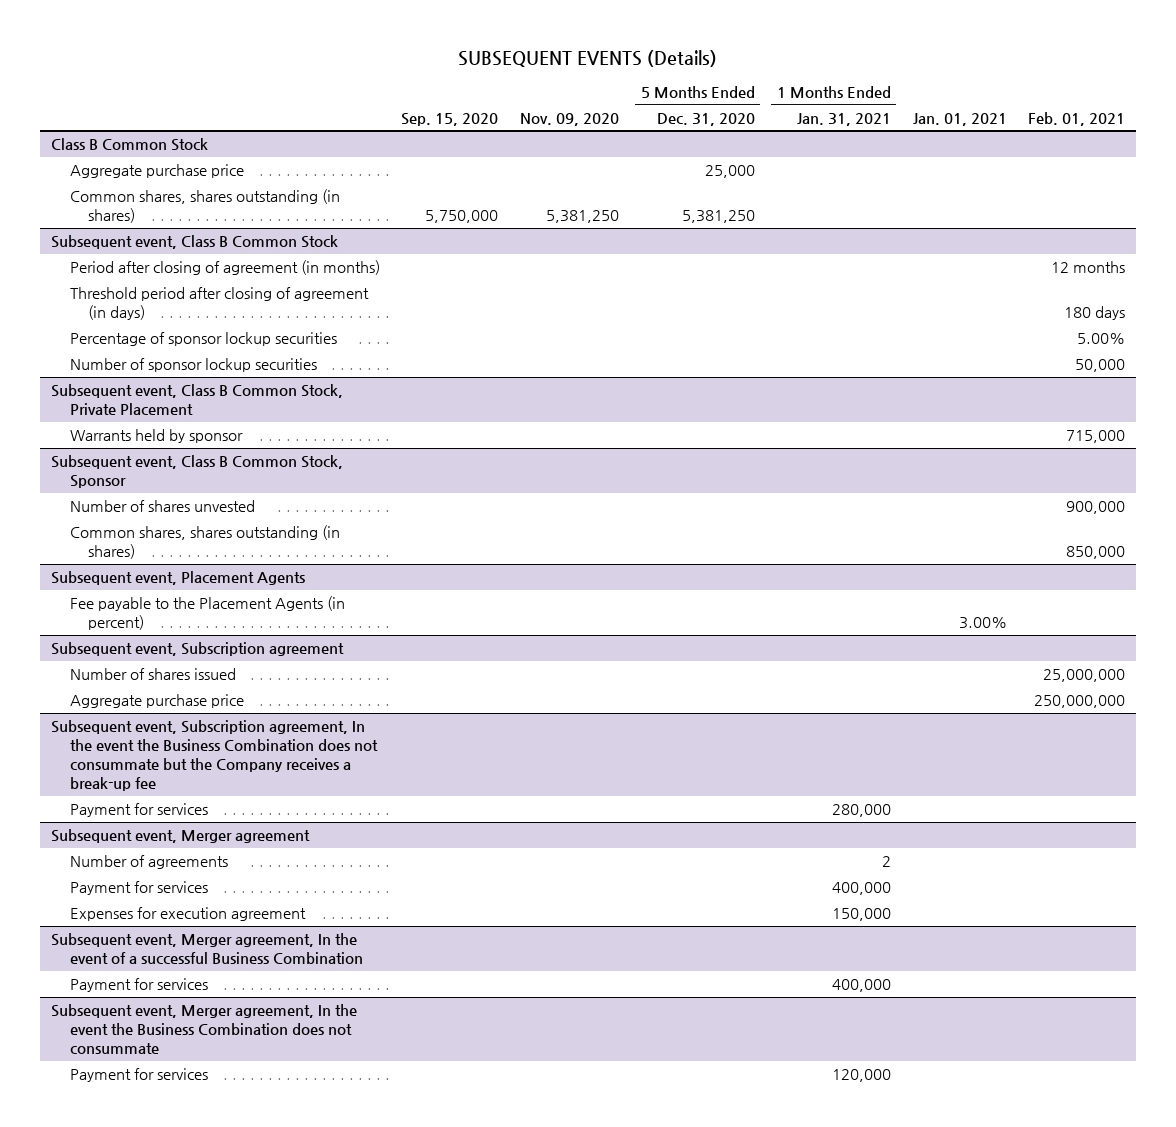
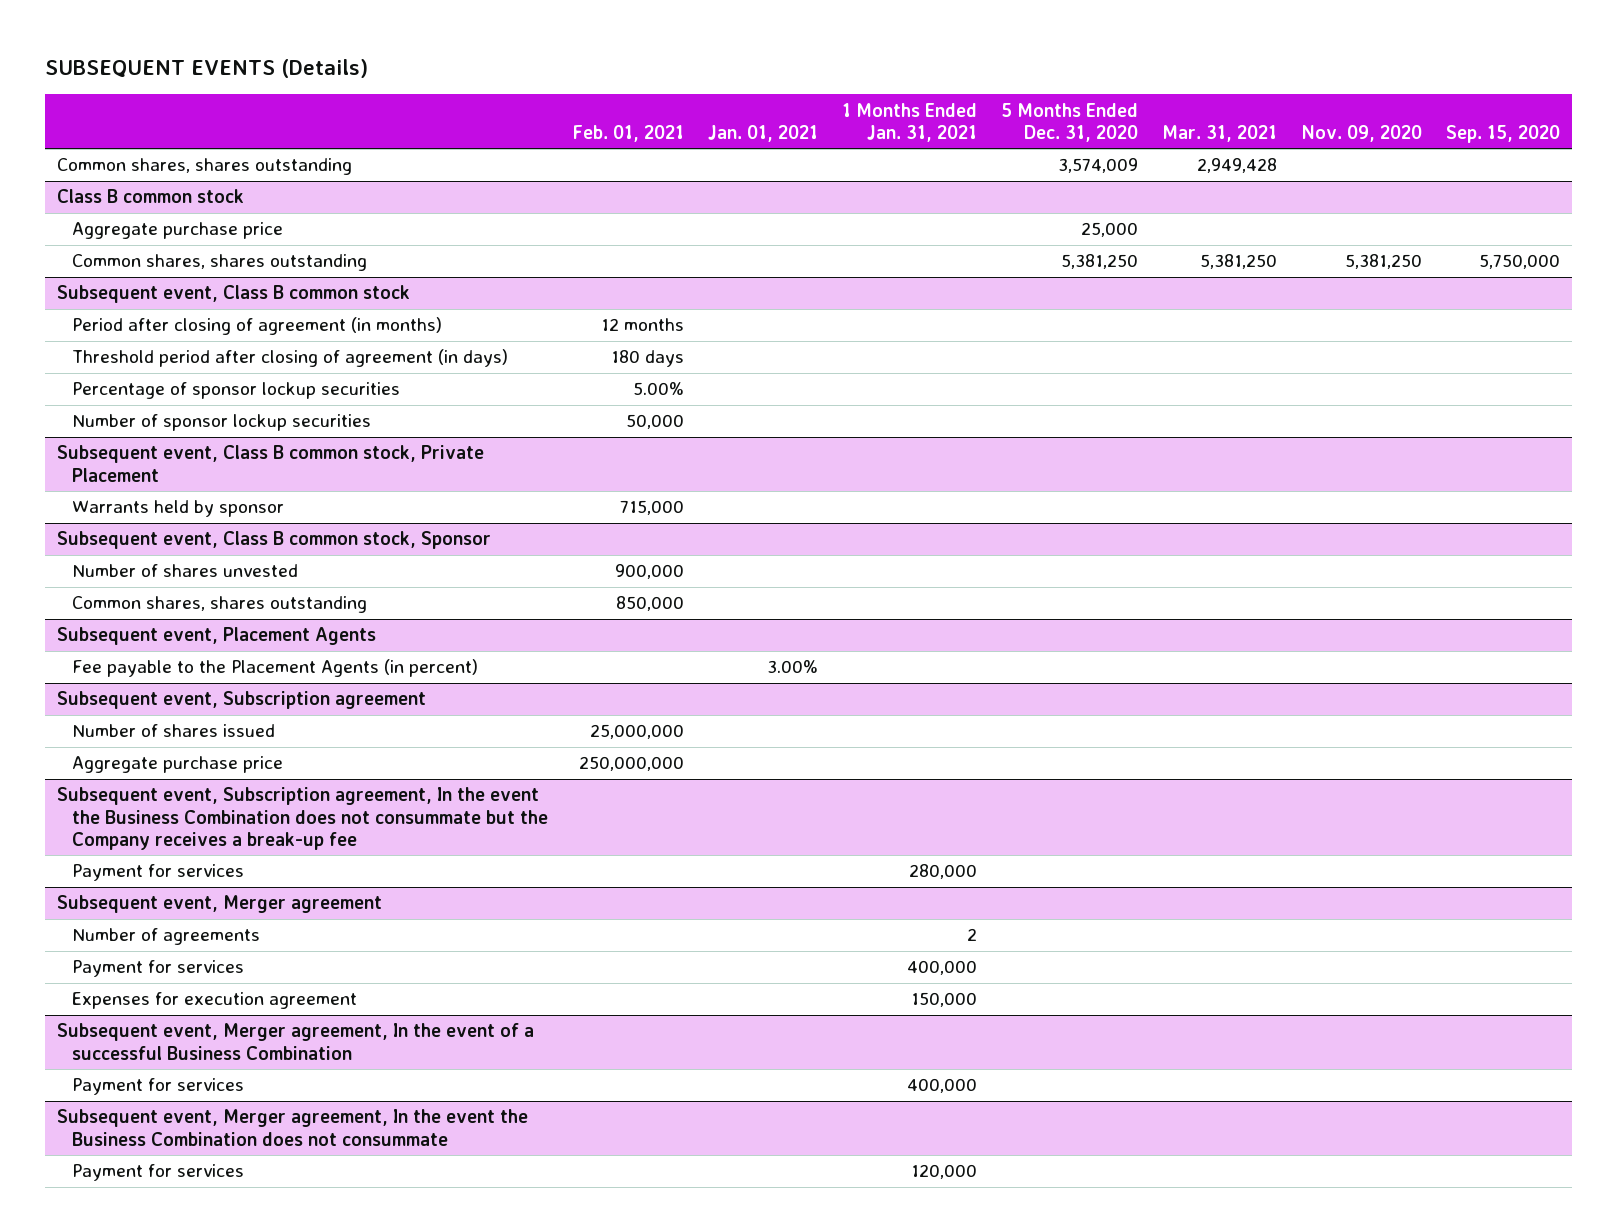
none -> [1162,125,1278,143] Mar. 31, 2021
none -> [57,158,353,176] Common shares, shares outstanding
[51,138,209,152] Class B Common Stock -> [57,189,245,204] Class B common stock
[69,189,340,224] Common shares, shares outstanding (in shares) -> [71,254,367,272] Common shares, shares outstanding
[51,235,339,250] Subsequent event, Class B Common Stock -> [57,285,411,304] Subsequent event, Class B common stock
[51,384,344,416] Subsequent event, Class B Common Stock, Private Placement -> [57,445,485,482] Subsequent event, Class B common stock, Private Placement
[51,455,344,489] Subsequent event, Class B Common Stock, Sponsor -> [57,531,492,550] Subsequent event, Class B common stock, Sponsor
[69,525,340,560] Common shares, shares outstanding (in shares) -> [71,596,367,614] Common shares, shares outstanding

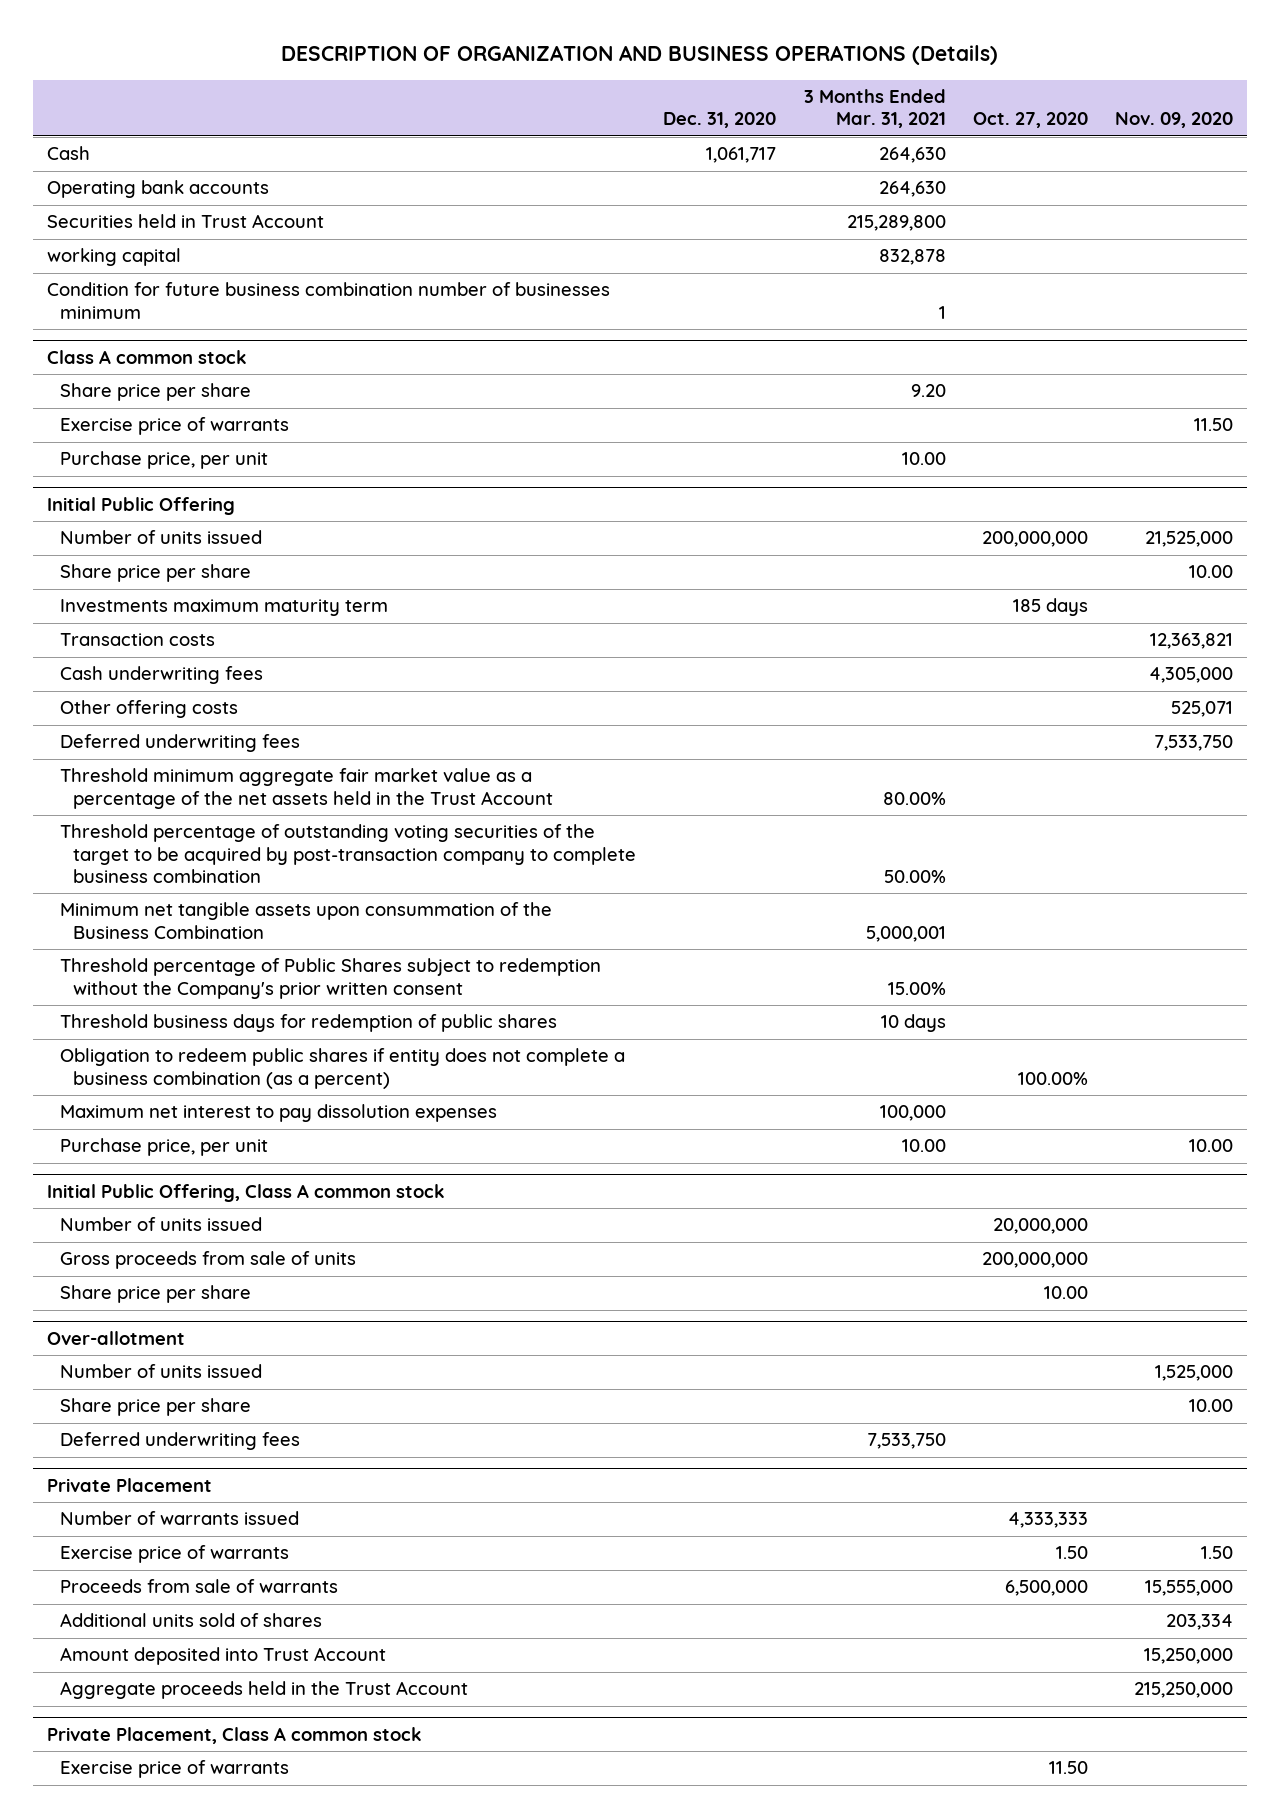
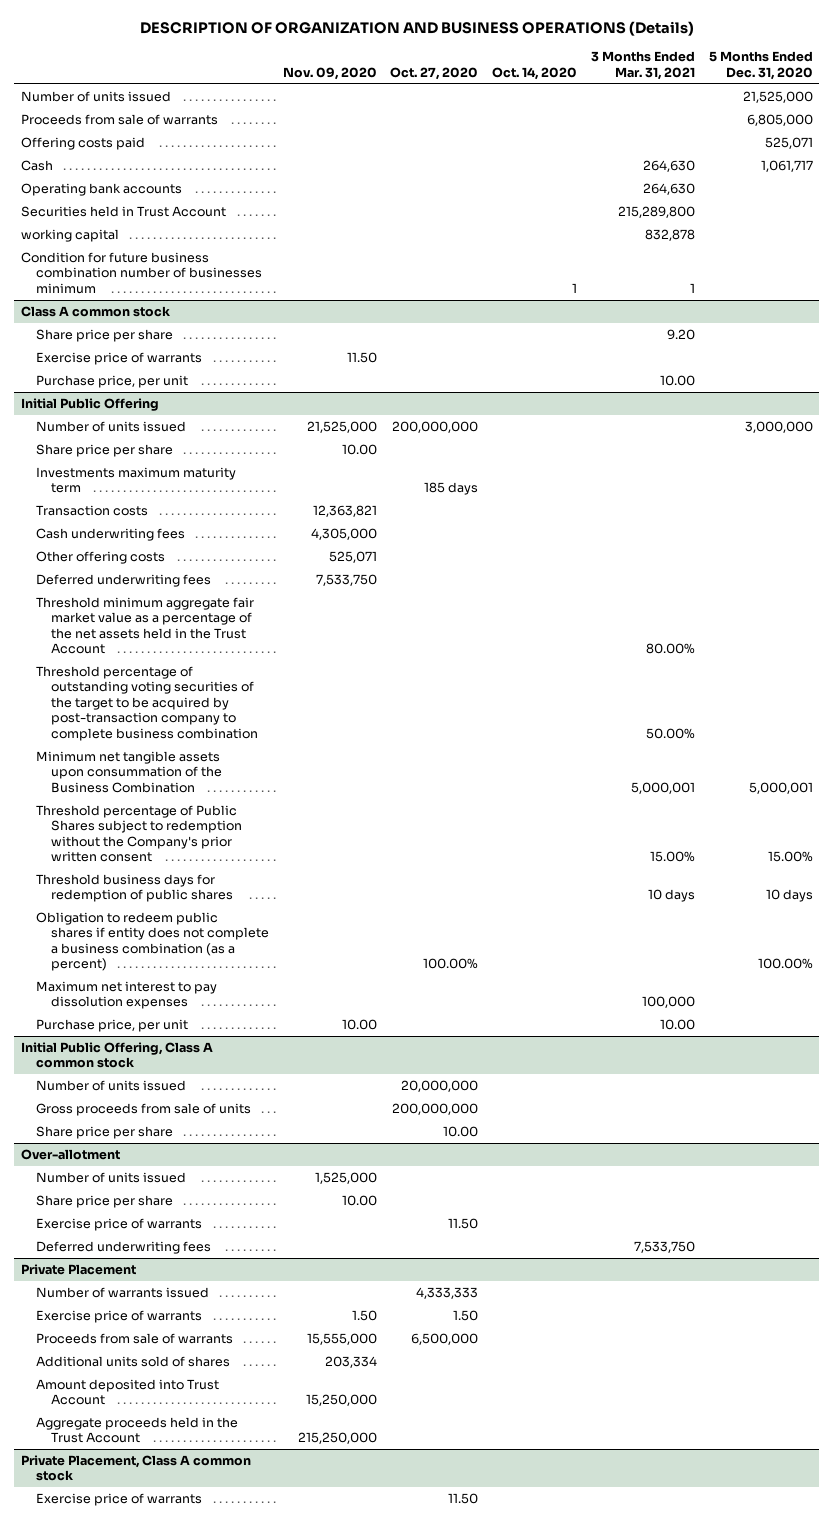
[663,112,777,129] Dec. 31, 2020 -> none
none -> [492,66,578,80] Oct. 14, 2020
none -> [708,51,813,80] 5 Months Ended Dec. 31, 2020
none -> [20,90,171,102] Number of units issued
none -> [20,113,218,125] Proceeds from sale of warrants
none -> [20,136,145,150] Offering costs paid
none -> [35,1217,202,1231] Exercise price of warrants

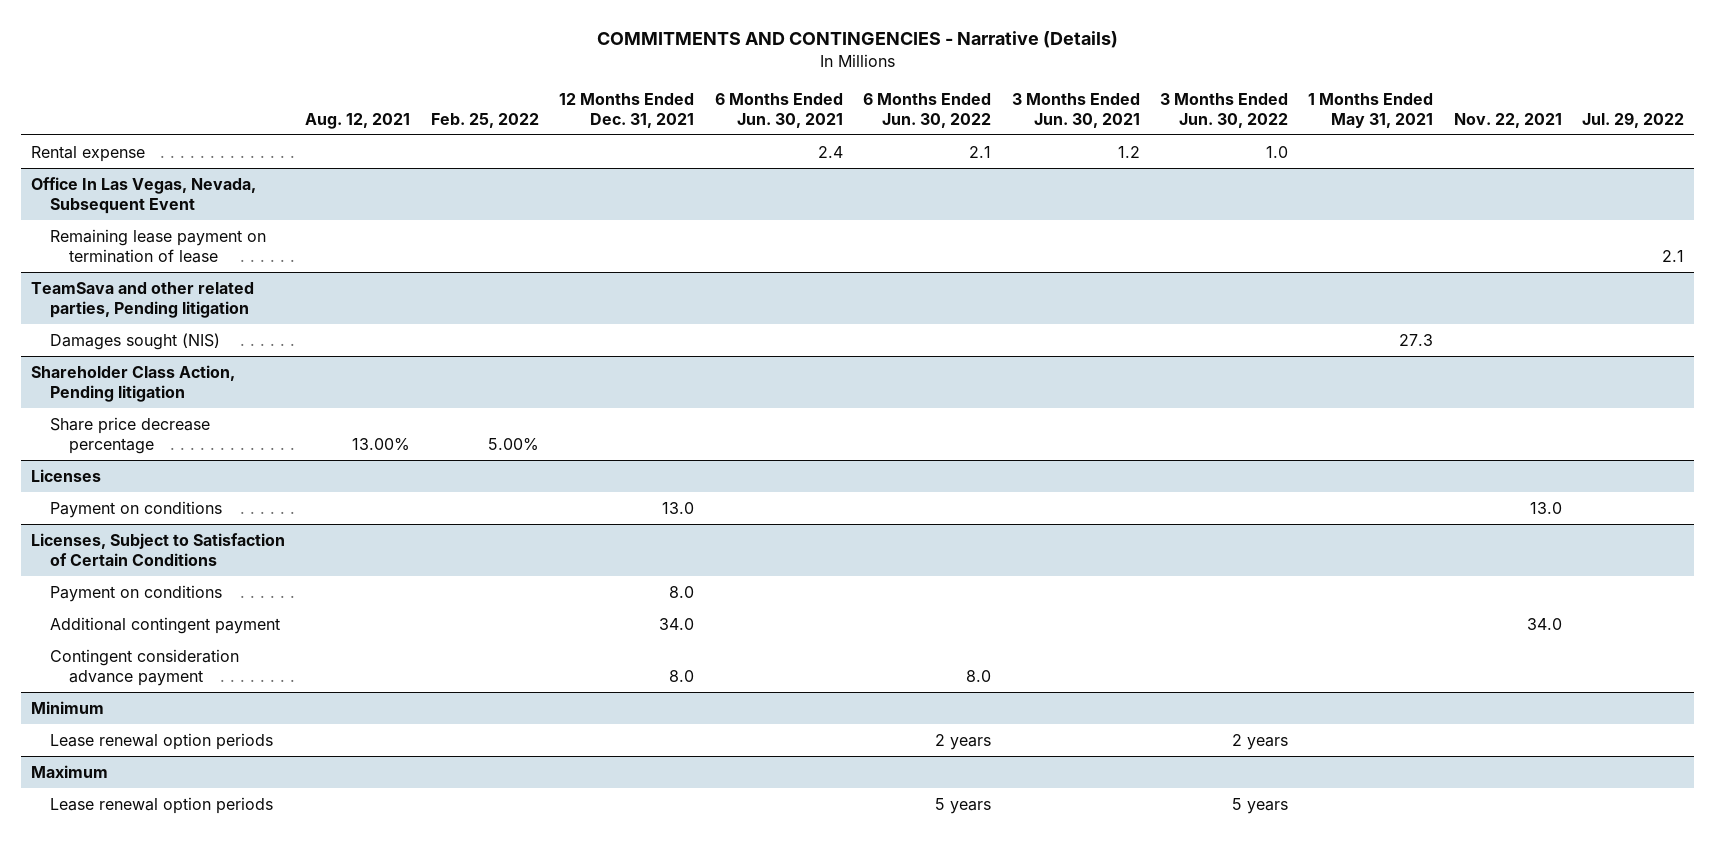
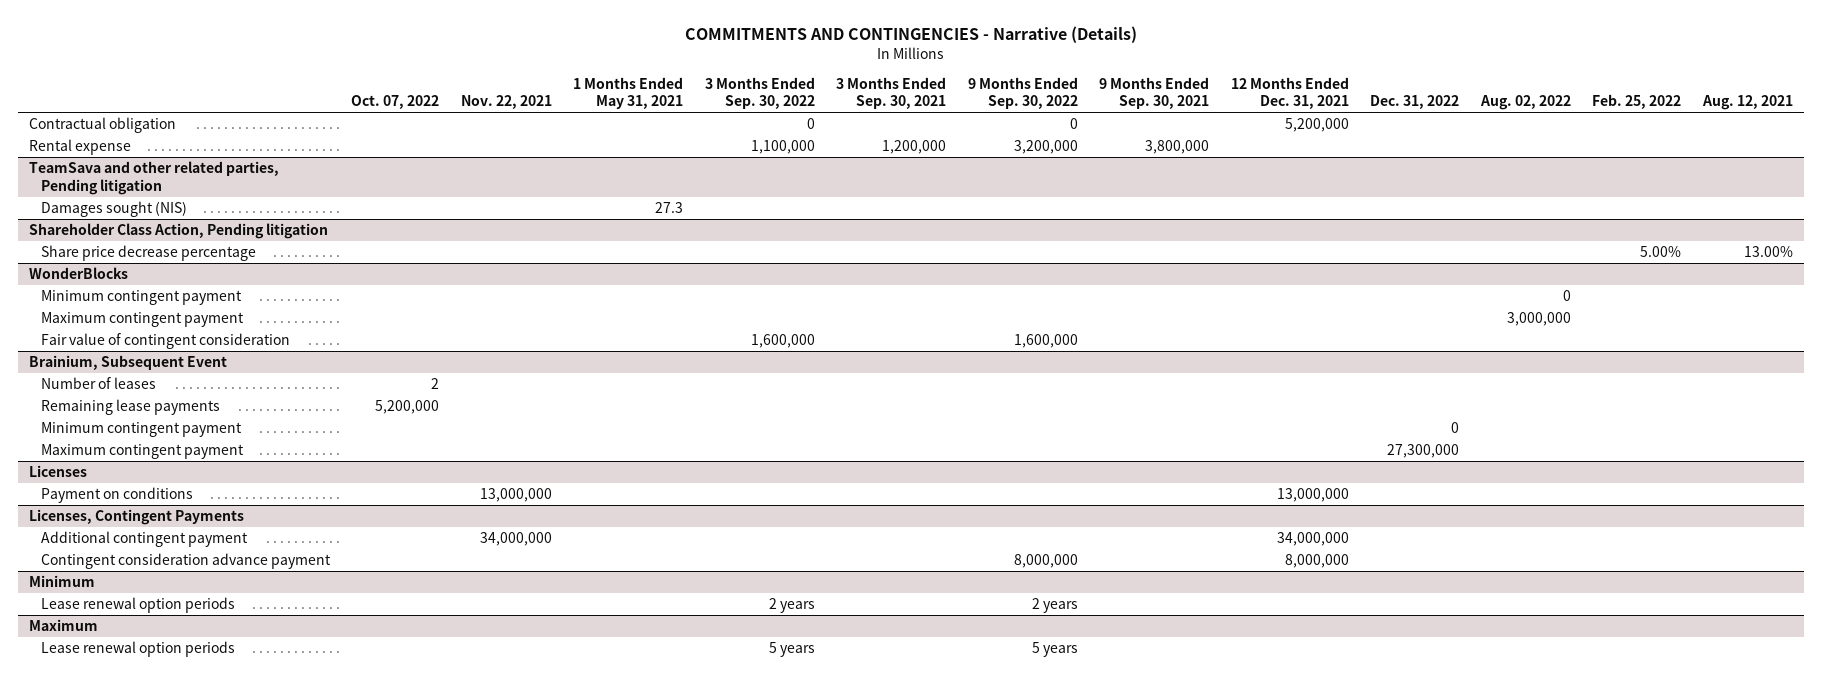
[714,92,843,128] 6 Months Ended Jun. 30, 2021 -> none
[863,92,992,128] 6 Months Ended Jun. 30, 2022 -> none
[1011,92,1140,128] 3 Months Ended Jun. 30, 2021 -> none
[1159,92,1288,128] 3 Months Ended Jun. 30, 2022 -> none
[1582,111,1685,128] Jul. 29, 2022 -> none
none -> [351,95,440,110] Oct. 07, 2022
none -> [704,76,815,110] 3 Months Ended Sep. 30, 2022
none -> [836,76,947,110] 3 Months Ended Sep. 30, 2021
none -> [967,76,1078,110] 9 Months Ended Sep. 30, 2022
none -> [1099,76,1210,110] 9 Months Ended Sep. 30, 2021
none -> [1370,95,1460,110] Dec. 31, 2022
none -> [1479,95,1571,111] Aug. 02, 2022
none -> [28,117,176,134] Contractual obligation
[31,176,257,214] Office In Las Vegas, Nevada, Subsequent Event -> none
[50,228,267,263] Remaining lease payment on termination of lease -> none
none -> [28,267,128,280] WonderBlocks
none -> [40,290,242,306] Minimum contingent payment
none -> [40,312,244,328] Maximum contingent payment
none -> [40,333,290,350] Fair value of contingent consideration
none -> [28,355,227,371] Brainium, Subsequent Event
none -> [40,377,156,390] Number of leases
none -> [40,399,220,416] Remaining lease payments
none -> [40,422,242,438] Minimum contingent payment
none -> [40,444,244,460] Maximum contingent payment
[31,532,286,566] Licenses, Subject to Satisfaction of Certain Conditions -> none
[50,584,223,602] Payment on conditions -> none
[50,616,281,634] Additional contingent payment -> none
[50,648,240,686] Contingent consideration advance payment -> none
[662,501,695,514] 13.0 -> [1276,488,1349,503] 13,000,000
[1529,501,1562,514] 13.0 -> [479,488,552,503] 13,000,000
none -> [28,509,244,526] Licenses, Contingent Payments
none -> [40,531,248,548] Additional contingent payment
none -> [40,553,331,570] Contingent consideration advance payment

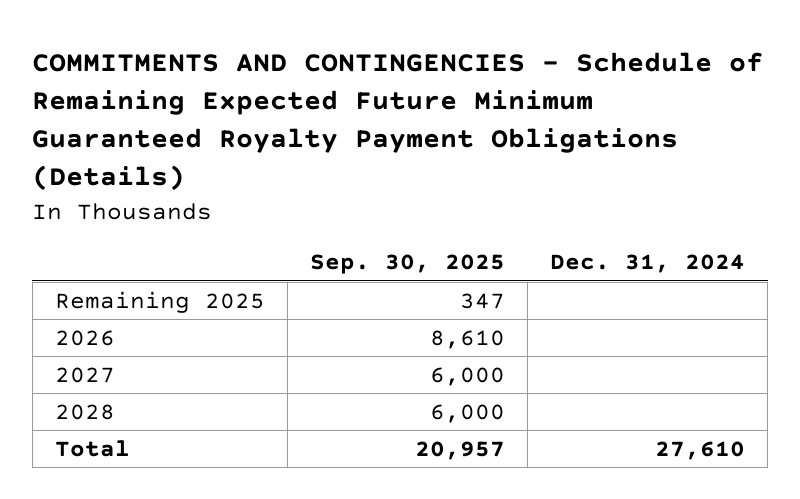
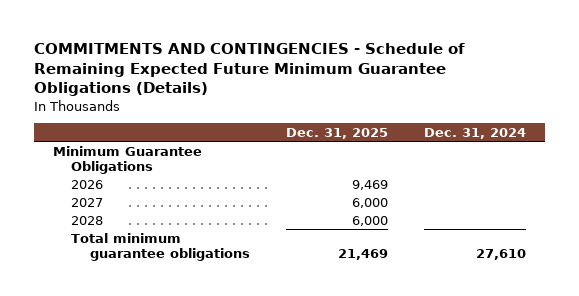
[32,51,764,192] COMMITMENTS AND CONTINGENCIES - Schedule of Remaining Expected Future Minimum Guaranteed Royalty Payment Obligations (Details) -> [34,43,466,97] COMMITMENTS AND CONTINGENCIES - Schedule of Remaining Expected Future Minimum Guarantee Obligations (Details)
[310,254,506,275] Sep. 30, 2025 -> none
none -> [285,127,388,139] Dec. 31, 2025
[54,290,265,313] Remaining 2025 -> none
none -> [52,145,202,174] Minimum Guarantee Obligations
[54,439,130,457] Total -> [71,232,250,261] Total minimum guarantee obligations

